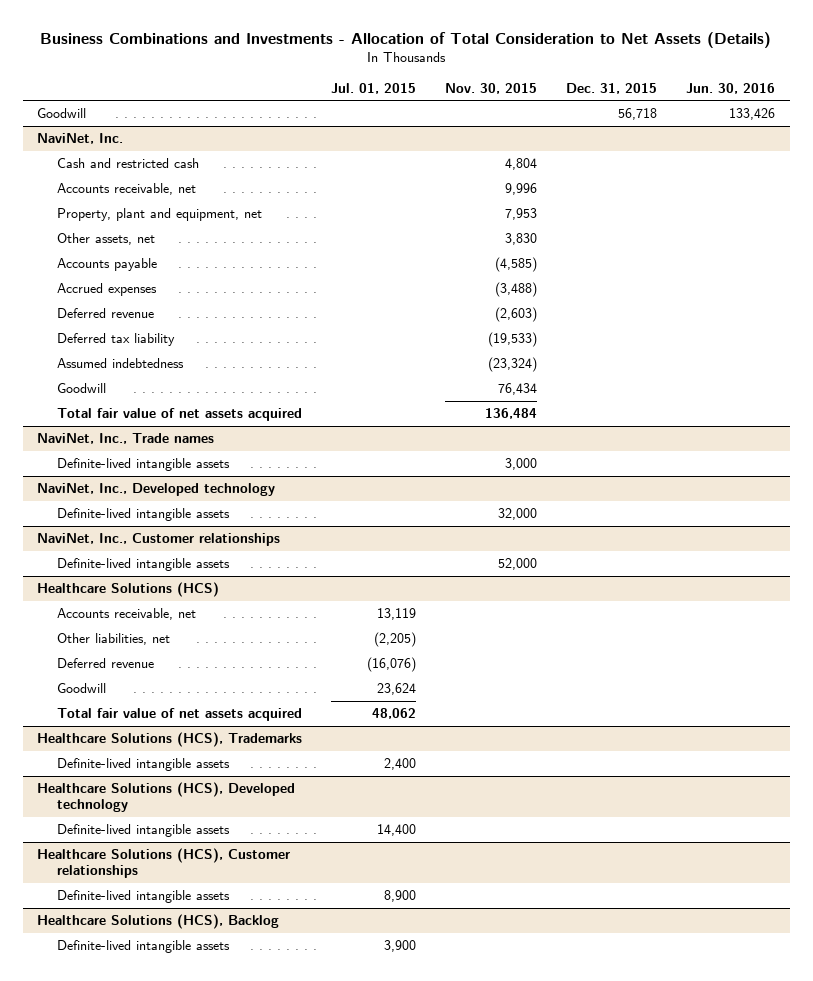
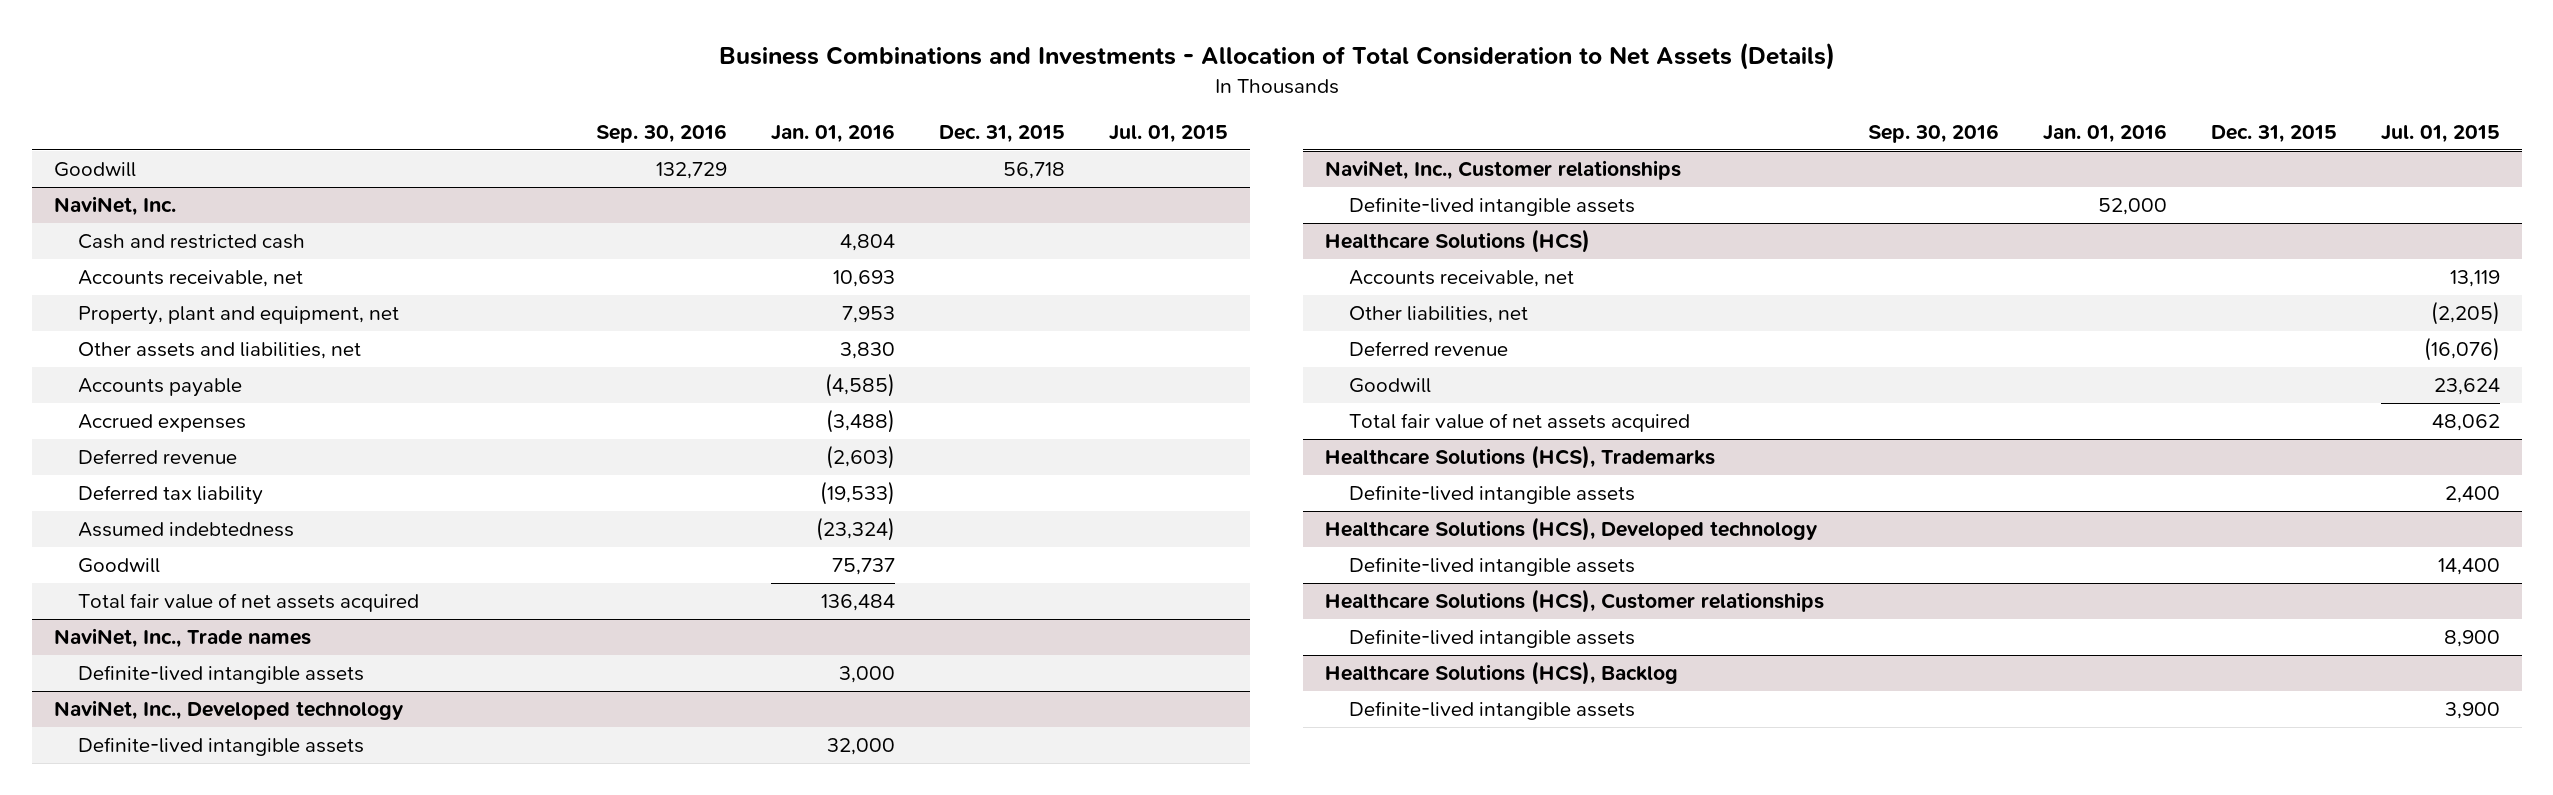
[445,82,538,94] Nov. 30, 2015 -> none
[686,82,776,94] Jun. 30, 2016 -> none
none -> [596,124,728,144] Sep. 30, 2016
none -> [771,124,896,144] Jan. 01, 2016
[57,233,156,246] Other assets, net -> [77,341,361,359] Other assets and liabilities, net

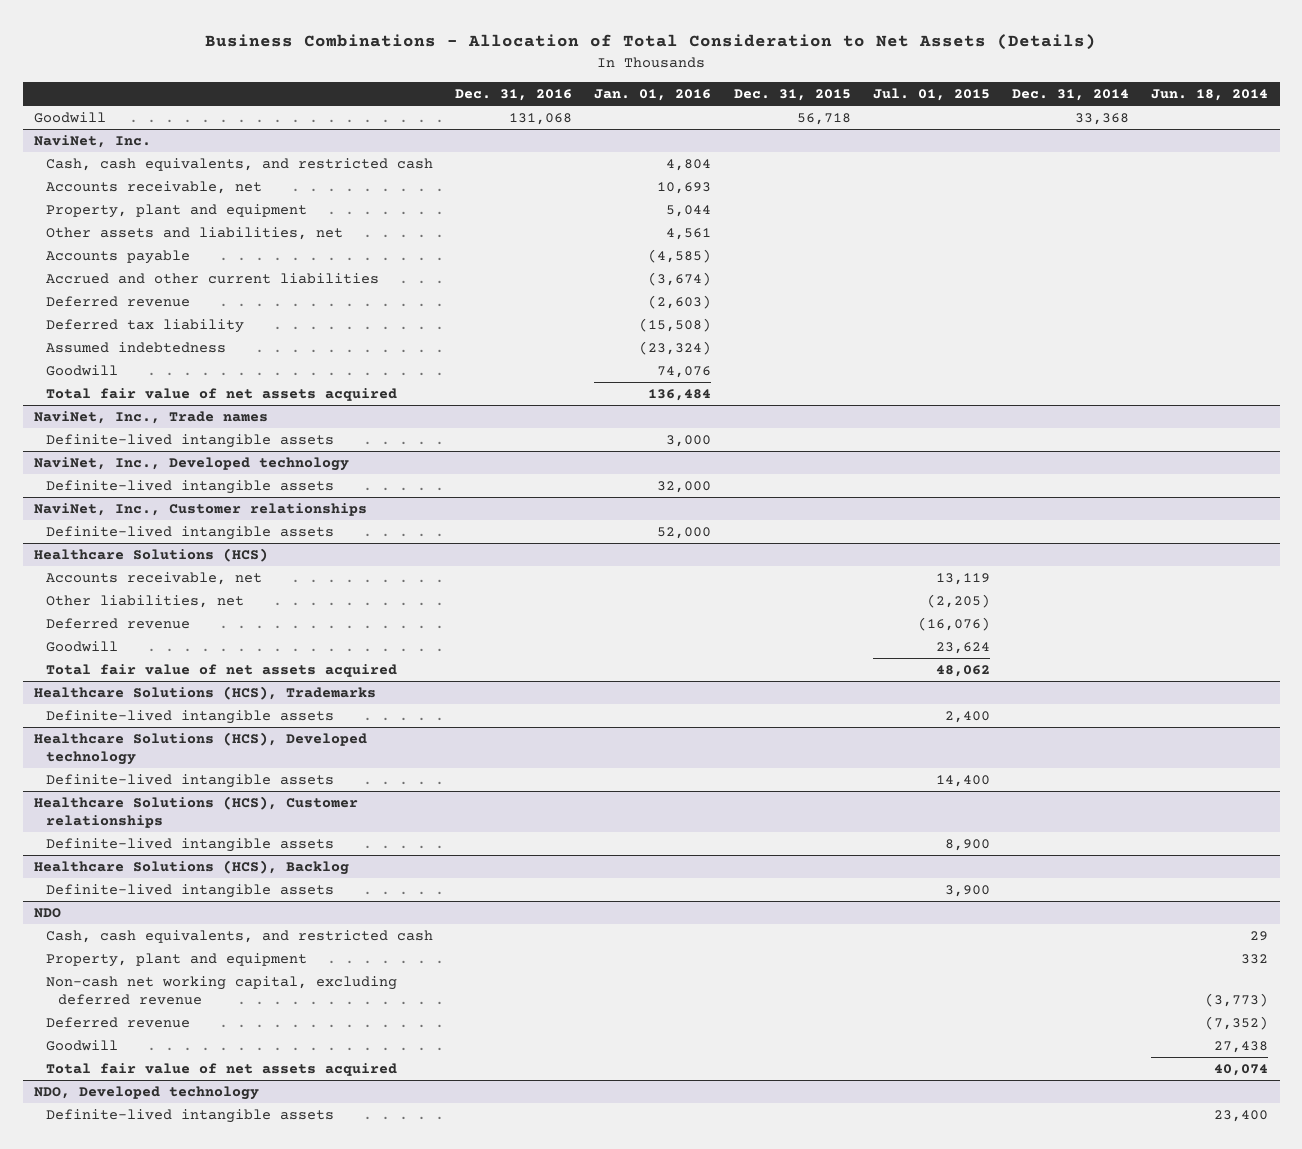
[718,42,1835,71] Business Combinations and Investments - Allocation of Total Consideration to Net Assets (Details) -> [205,34,1097,51] Business Combinations - Allocation of Total Consideration to Net Assets (Details)
[596,124,728,144] Sep. 30, 2016 -> none
none -> [455,89,573,102] Dec. 31, 2016
none -> [1012,89,1130,102] Dec. 31, 2014
none -> [1151,89,1269,102] Jun. 18, 2014
[77,233,305,249] Cash and restricted cash -> [45,157,433,171] Cash, cash equivalents, and restricted cash
[77,305,399,325] Property, plant and equipment, net -> [45,203,307,218] Property, plant and equipment
[842,305,896,323] 7,953 -> [666,204,712,217] 5,044
[840,341,896,359] 3,830 -> [666,227,712,240] 4,561
[77,413,246,432] Accrued expenses -> none
none -> [45,272,379,284] Accrued and other current liabilities
[820,480,896,505] (19,533) -> [639,317,712,332] (15,508)
[832,557,896,575] 75,737 -> [657,365,712,378] 74,076
none -> [33,907,61,918] NDO
none -> [45,929,433,943] Cash, cash equivalents, and restricted cash
none -> [45,952,307,967] Property, plant and equipment
none -> [45,975,397,1006] Non-cash net working capital, excluding deferred revenue
none -> [45,1016,190,1028] Deferred revenue
none -> [45,1039,118,1051] Goodwill
none -> [45,1062,397,1076] Total fair value of net assets acquired
none -> [33,1085,259,1100] NDO, Developed technology
none -> [45,1108,334,1123] Definite-lived intangible assets

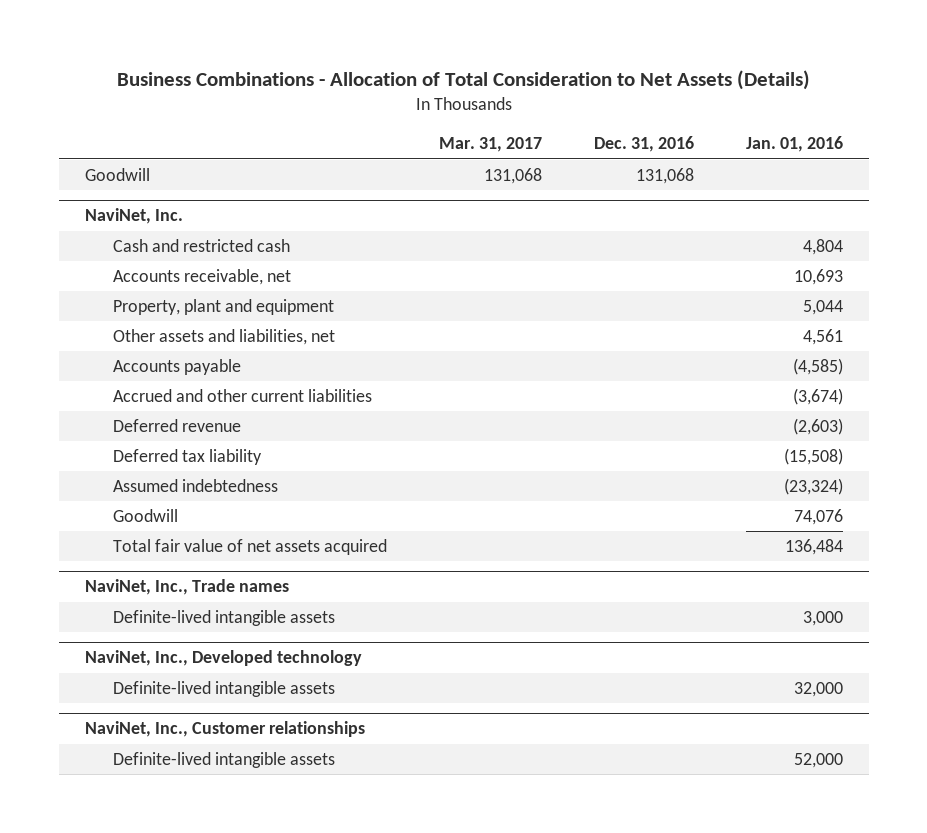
[733,89,851,102] Dec. 31, 2015 -> none
[872,88,990,102] Jul. 01, 2015 -> none
[1012,89,1130,102] Dec. 31, 2014 -> none
[1151,89,1269,102] Jun. 18, 2014 -> none
none -> [438,137,542,153] Mar. 31, 2017
[45,157,433,171] Cash, cash equivalents, and restricted cash -> [112,238,290,252] Cash and restricted cash
[33,547,268,562] Healthcare Solutions (HCS) -> none
[45,571,262,585] Accounts receivable, net -> none
[45,594,244,608] Other liabilities, net -> none
[45,617,190,629] Deferred revenue -> none
[45,640,118,652] Goodwill -> none
[45,663,397,677] Total fair value of net assets acquired -> none
[33,685,376,700] Healthcare Solutions (HCS), Trademarks -> none
[45,709,334,724] Definite-lived intangible assets -> none
[33,731,367,766] Healthcare Solutions (HCS), Developed technology -> none
[45,773,334,788] Definite-lived intangible assets -> none
[33,795,358,829] Healthcare Solutions (HCS), Customer relationships -> none
[45,837,334,852] Definite-lived intangible assets -> none
[33,859,349,875] Healthcare Solutions (HCS), Backlog -> none
[45,883,334,898] Definite-lived intangible assets -> none
[33,907,61,918] NDO -> none
[45,929,433,943] Cash, cash equivalents, and restricted cash -> none
[45,952,307,967] Property, plant and equipment -> none
[45,975,397,1006] Non-cash net working capital, excluding deferred revenue -> none
[45,1016,190,1028] Deferred revenue -> none
[45,1039,118,1051] Goodwill -> none
[45,1062,397,1076] Total fair value of net assets acquired -> none
[33,1085,259,1100] NDO, Developed technology -> none
[45,1108,334,1123] Definite-lived intangible assets -> none

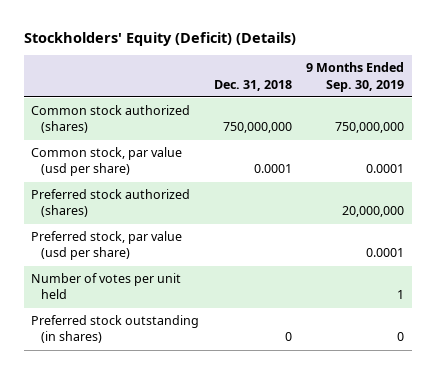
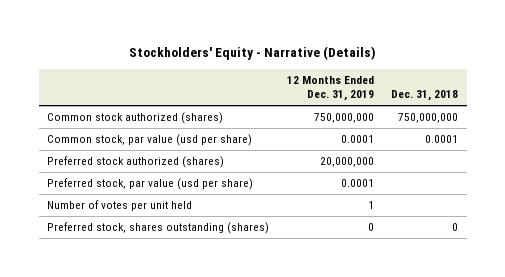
[23,31,296,46] Stockholders' Equity (Deficit) (Details) -> [128,45,376,60] Stockholders' Equity - Narrative (Details)
[306,62,405,92] 9 Months Ended Sep. 30, 2019 -> none
none -> [286,75,374,102] 12 Months Ended Dec. 31, 2019
[30,315,199,344] Preferred stock outstanding (in shares) -> [47,222,270,235] Preferred stock, shares outstanding (shares)

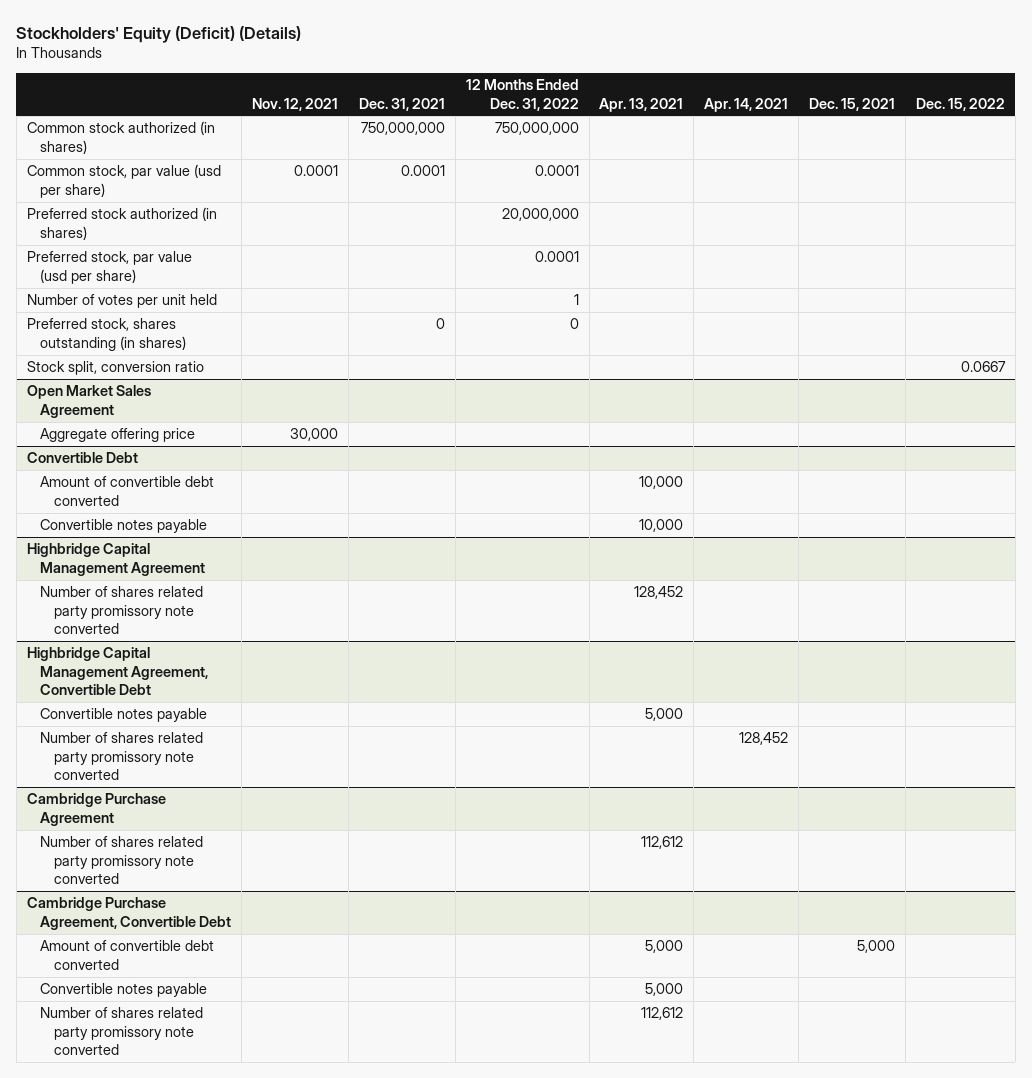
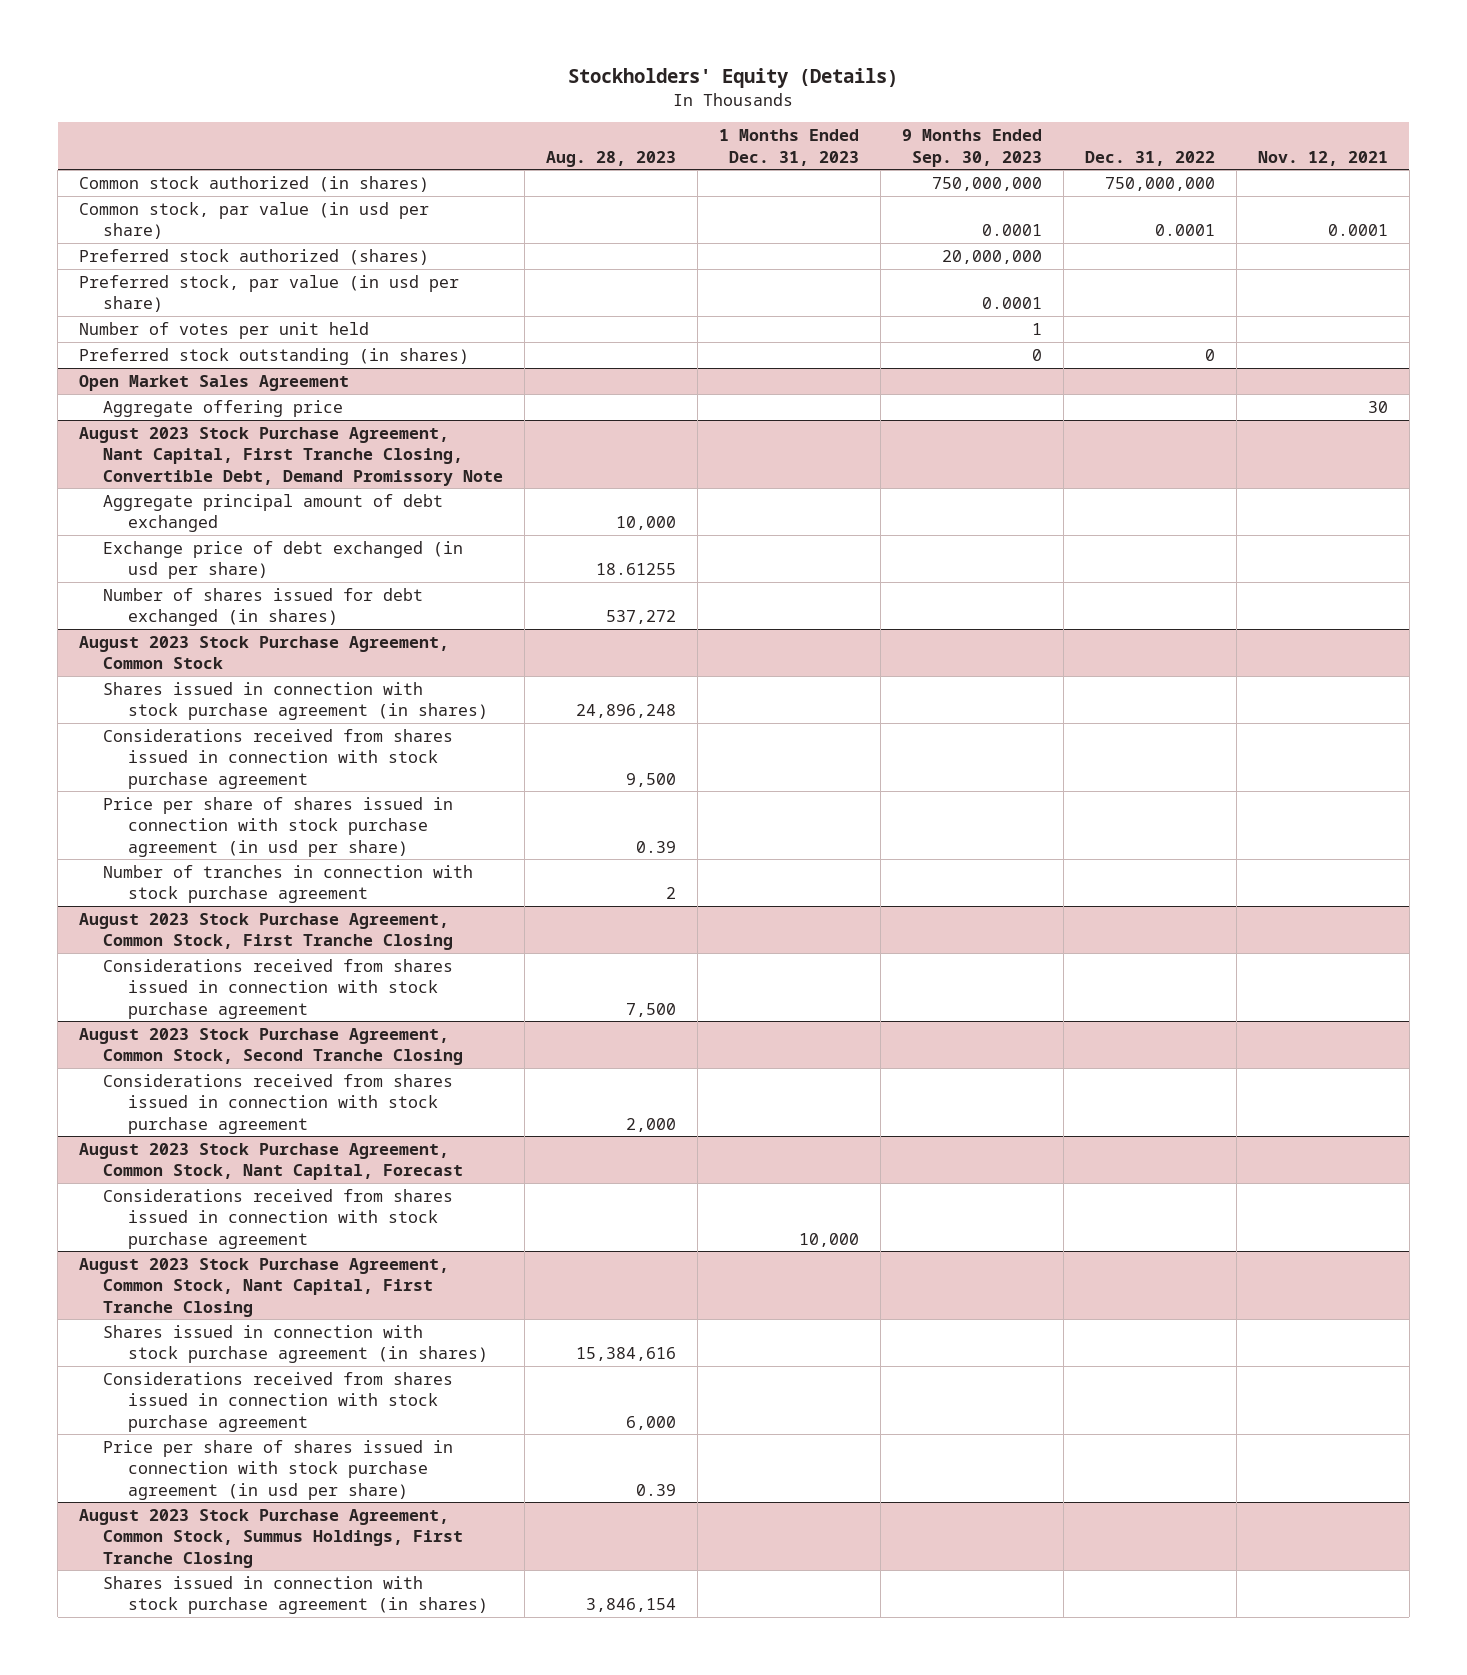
[16,25,302,43] Stockholders' Equity (Deficit) (Details) -> [568,68,899,89] Stockholders' Equity (Details)
[358,97,445,111] Dec. 31, 2021 -> none
[465,79,579,111] 12 Months Ended Dec. 31, 2022 -> none
[599,97,684,112] Apr. 13, 2021 -> none
[704,97,789,112] Apr. 14, 2021 -> none
[809,97,896,111] Dec. 15, 2021 -> none
[915,97,1005,111] Dec. 15, 2022 -> none
none -> [546,150,677,167] Aug. 28, 2023
none -> [719,129,860,166] 1 Months Ended Dec. 31, 2023
none -> [901,129,1042,167] 9 Months Ended Sep. 30, 2023
none -> [1084,150,1215,166] Dec. 31, 2022
[26,164,221,198] Common stock, par value (usd per share) -> [78,201,429,240] Common stock, par value (in usd per share)
[26,207,217,240] Preferred stock authorized (in shares) -> [78,248,429,265] Preferred stock authorized (shares)
[26,251,192,284] Preferred stock, par value (usd per share) -> [78,274,459,313] Preferred stock, par value (in usd per share)
[26,361,204,376] Stock split, conversion ratio -> none
[26,318,187,351] Preferred stock, shares outstanding (in shares) -> [78,347,469,365] Preferred stock outstanding (in shares)
[40,519,208,534] Convertible notes payable -> none
[26,543,206,576] Highbridge Capital Management Agreement -> none
[40,586,204,635] Number of shares related party promissory note converted -> none
[26,647,209,696] Highbridge Capital Management Agreement, Convertible Debt -> none
[40,708,208,723] Convertible notes payable -> none
[40,732,204,781] Number of shares related party promissory note converted -> none
[26,793,166,826] Cambridge Purchase Agreement -> none
[40,836,204,885] Number of shares related party promissory note converted -> none
[26,897,232,930] Cambridge Purchase Agreement, Convertible Debt -> none
[40,940,215,970] Amount of convertible debt converted -> none
[40,983,208,998] Convertible notes payable -> none
[40,1007,204,1056] Number of shares related party promissory note converted -> none
[289,428,338,442] 30,000 -> [1367,400,1388,413] 30
[26,452,138,464] Convertible Debt -> [78,426,504,486] August 2023 Stock Purchase Agreement, Nant Capital, First Tranche Closing, Convertible Debt, Demand Promissory Note
[40,476,215,506] Amount of convertible debt converted -> [103,493,444,533] Aggregate principal amount of debt exchanged
none -> [103,540,464,580] Exchange price of debt exchanged (in usd per share)
none -> [103,587,424,627] Number of shares issued for debt exchanged (in shares)
none -> [78,635,449,670] August 2023 Stock Purchase Agreement, Common Stock
none -> [103,681,489,721] Shares issued in connection with stock purchase agreement (in shares)
none -> [103,728,454,789] Considerations received from shares issued in connection with stock purchase agreement
none -> [103,796,454,857] Price per share of shares issued in connection with stock purchase agreement (in usd per share)
none -> [103,864,474,904] Number of tranches in connection with stock purchase agreement
none -> [78,912,454,951] August 2023 Stock Purchase Agreement, Common Stock, First Tranche Closing
none -> [103,958,454,1019] Considerations received from shares issued in connection with stock purchase agreement
none -> [78,1027,464,1066] August 2023 Stock Purchase Agreement, Common Stock, Second Tranche Closing
none -> [103,1073,454,1134] Considerations received from shares issued in connection with stock purchase agreement
none -> [78,1142,464,1181] August 2023 Stock Purchase Agreement, Common Stock, Nant Capital, Forecast
none -> [103,1188,454,1249] Considerations received from shares issued in connection with stock purchase agreement
none -> [78,1257,449,1317] August 2023 Stock Purchase Agreement, Common Stock, Nant Capital, First Tranche Closing
none -> [103,1324,489,1364] Shares issued in connection with stock purchase agreement (in shares)
none -> [103,1371,454,1432] Considerations received from shares issued in connection with stock purchase agreement
none -> [103,1439,454,1500] Price per share of shares issued in connection with stock purchase agreement (in usd per share)
none -> [78,1508,464,1568] August 2023 Stock Purchase Agreement, Common Stock, Summus Holdings, First Tranche Closing
none -> [103,1575,489,1615] Shares issued in connection with stock purchase agreement (in shares)

